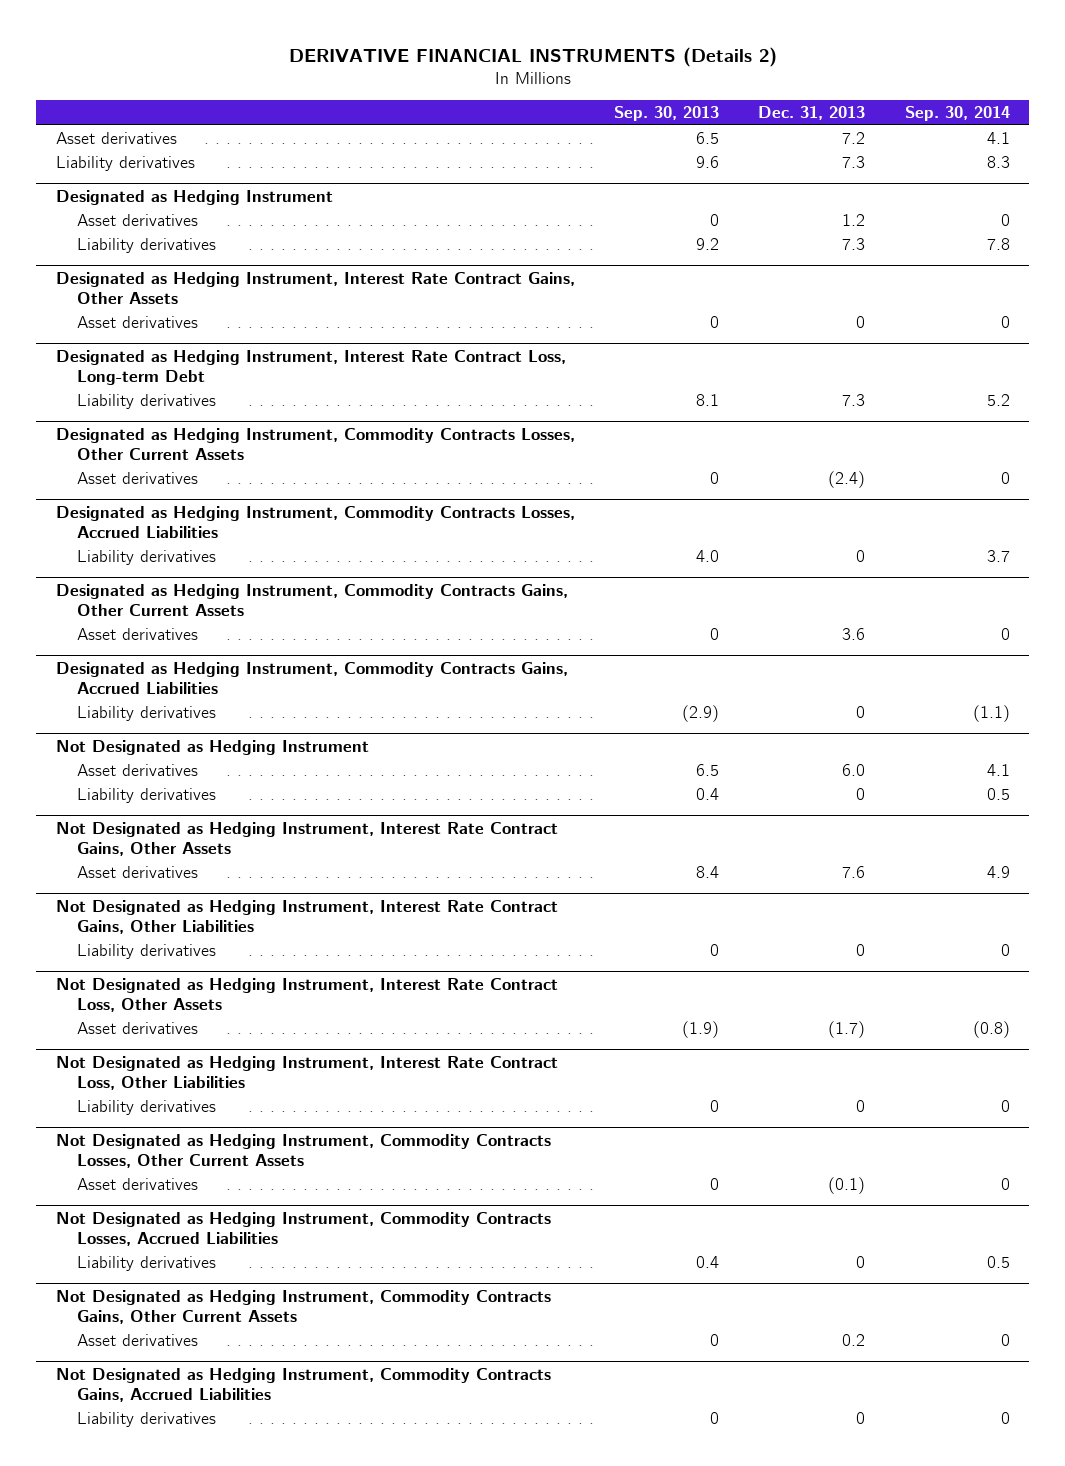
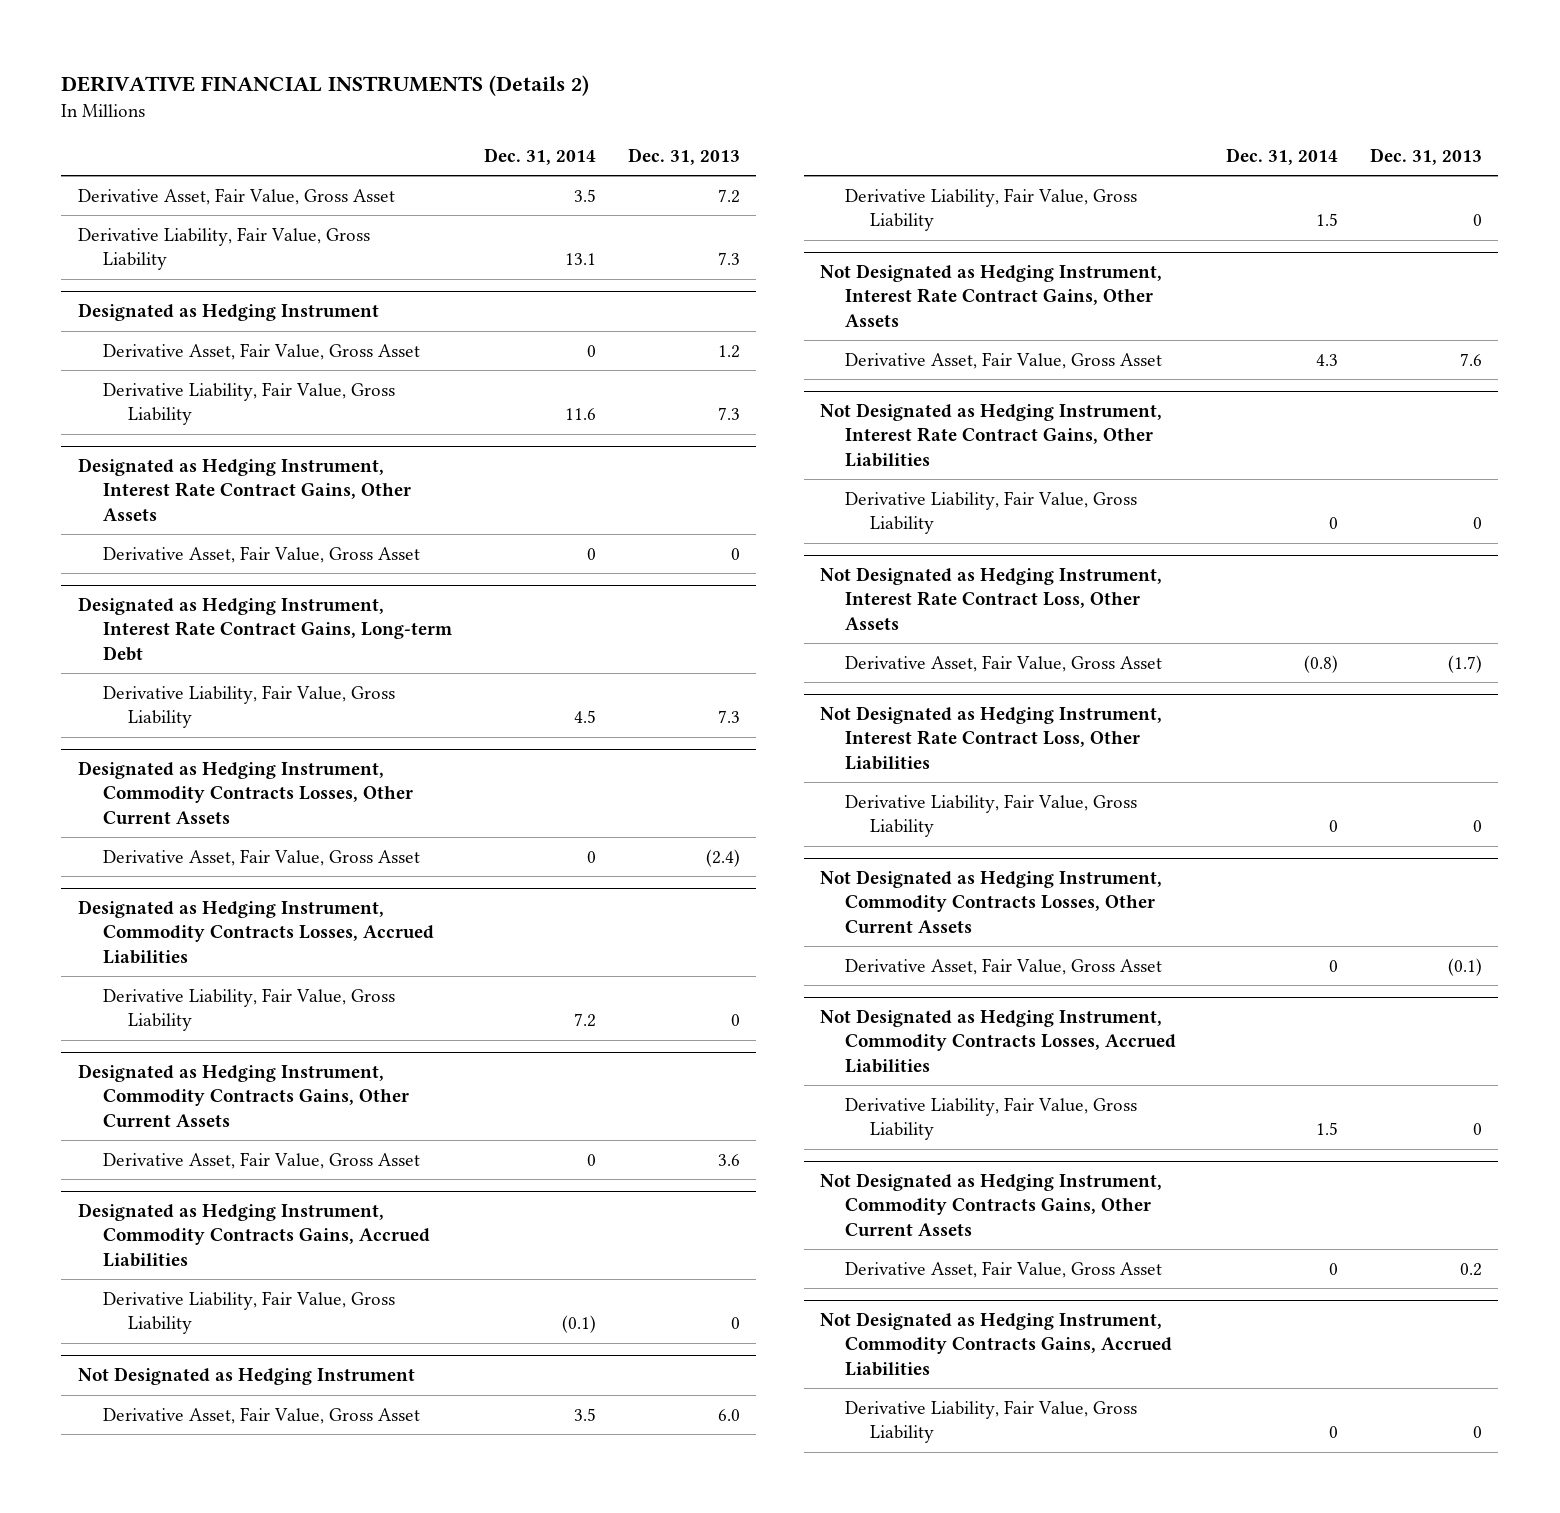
[614,106,720,122] Sep. 30, 2013 -> none
[904,106,1010,122] Sep. 30, 2014 -> none
none -> [483,147,596,165] Dec. 31, 2014
[55,131,177,144] Asset derivatives -> [77,187,395,205] Derivative Asset, Fair Value, Gross Asset
[55,155,195,171] Liability derivatives -> [77,226,370,271] Derivative Liability, Fair Value, Gross Liability
[77,213,199,226] Asset derivatives -> [102,342,420,360] Derivative Asset, Fair Value, Gross Asset
[77,237,217,253] Liability derivatives -> [102,381,395,426] Derivative Liability, Fair Value, Gross Liability
[77,315,199,328] Asset derivatives -> [102,545,420,563] Derivative Asset, Fair Value, Gross Asset
[55,349,566,385] Designated as Hedging Instrument, Interest Rate Contract Loss, Long-term Debt -> [77,597,452,661] Designated as Hedging Instrument, Interest Rate Contract Gains, Long-term Debt
[77,393,217,409] Liability derivatives -> [102,684,395,729] Derivative Liability, Fair Value, Gross Liability
[77,471,199,484] Asset derivatives -> [102,848,420,866] Derivative Asset, Fair Value, Gross Asset
[77,549,217,565] Liability derivatives -> [102,987,395,1032] Derivative Liability, Fair Value, Gross Liability
[77,627,199,640] Asset derivatives -> [102,1151,420,1169] Derivative Asset, Fair Value, Gross Asset
[77,705,217,721] Liability derivatives -> [102,1290,395,1335] Derivative Liability, Fair Value, Gross Liability
[77,763,199,776] Asset derivatives -> [102,1406,420,1424] Derivative Asset, Fair Value, Gross Asset
[77,787,217,803] Liability derivatives -> [844,187,1137,232] Derivative Liability, Fair Value, Gross Liability
[77,865,199,878] Asset derivatives -> [844,351,1162,369] Derivative Asset, Fair Value, Gross Asset
[77,943,217,959] Liability derivatives -> [844,490,1137,535] Derivative Liability, Fair Value, Gross Liability
[77,1021,199,1034] Asset derivatives -> [844,654,1162,672] Derivative Asset, Fair Value, Gross Asset
[77,1099,217,1115] Liability derivatives -> [844,793,1137,838] Derivative Liability, Fair Value, Gross Liability
[77,1177,199,1190] Asset derivatives -> [844,957,1162,975] Derivative Asset, Fair Value, Gross Asset
[77,1255,217,1271] Liability derivatives -> [844,1096,1137,1141] Derivative Liability, Fair Value, Gross Liability
[77,1333,199,1346] Asset derivatives -> [844,1260,1162,1278] Derivative Asset, Fair Value, Gross Asset
[77,1411,217,1427] Liability derivatives -> [844,1399,1137,1444] Derivative Liability, Fair Value, Gross Liability

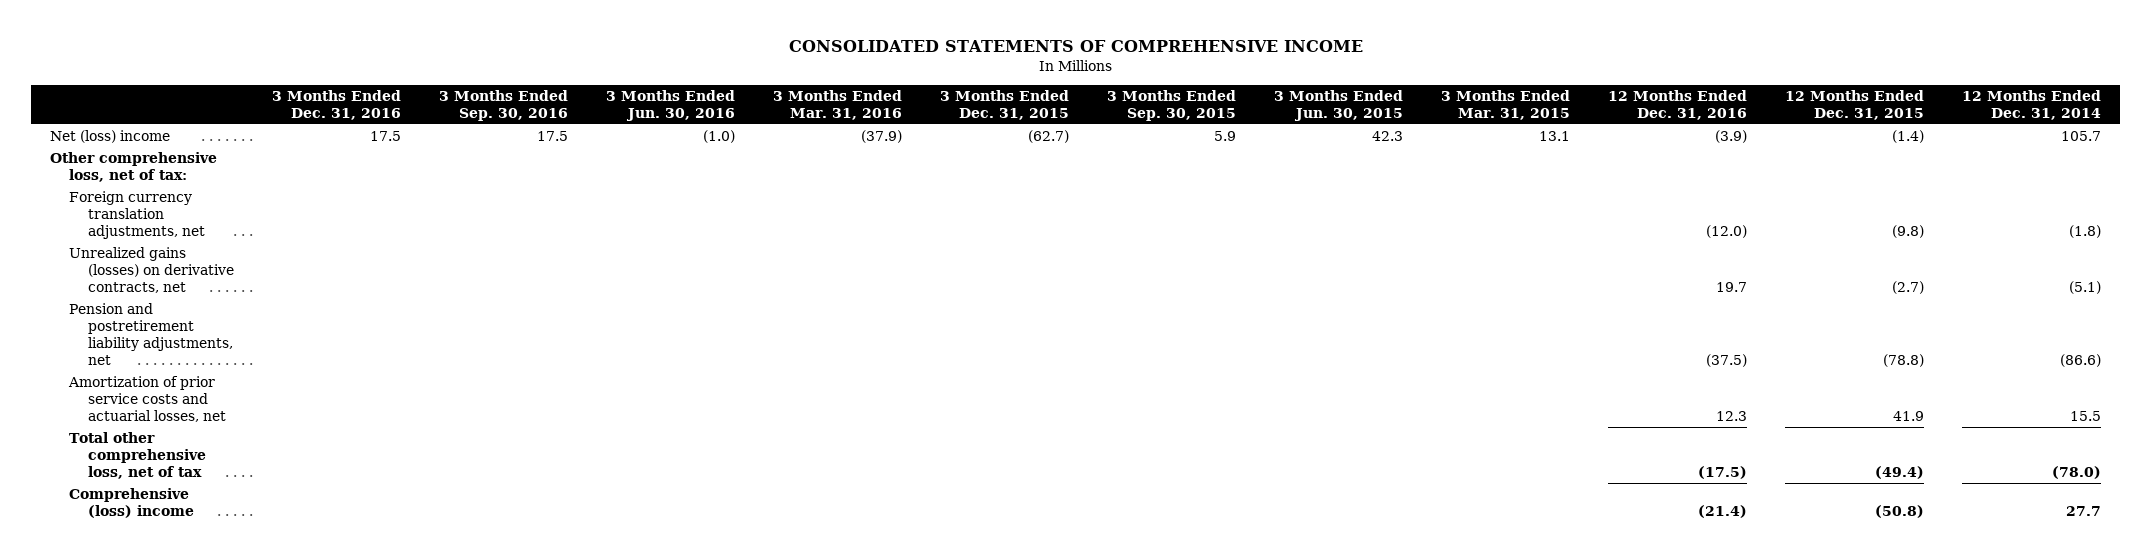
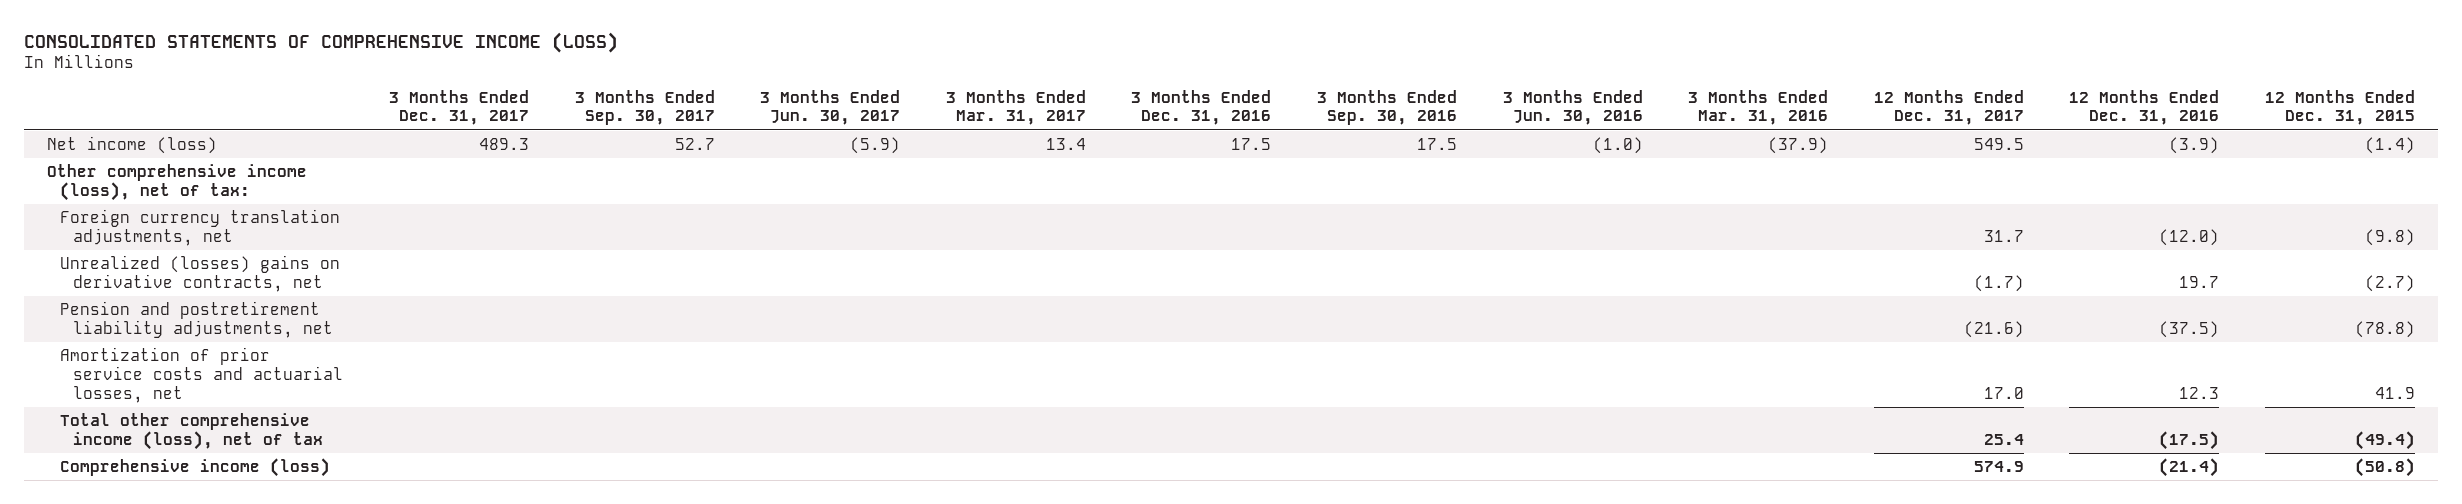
[788,40,1363,53] CONSOLIDATED STATEMENTS OF COMPREHENSIVE INCOME -> [23,31,618,53] CONSOLIDATED STATEMENTS OF COMPREHENSIVE INCOME (LOSS)
[939,89,1069,120] 3 Months Ended Dec. 31, 2015 -> none
[1106,89,1236,121] 3 Months Ended Sep. 30, 2015 -> none
[1273,89,1403,121] 3 Months Ended Jun. 30, 2015 -> none
[1440,89,1570,120] 3 Months Ended Mar. 31, 2015 -> none
[1961,89,2101,120] 12 Months Ended Dec. 31, 2014 -> none
none -> [388,89,529,126] 3 Months Ended Dec. 31, 2017
none -> [574,89,715,126] 3 Months Ended Sep. 30, 2017
none -> [760,89,901,126] 3 Months Ended Jun. 30, 2017
none -> [945,89,1086,126] 3 Months Ended Mar. 31, 2017
none -> [1873,89,2024,126] 12 Months Ended Dec. 31, 2017
[50,130,171,144] Net (loss) income -> [46,135,217,154] Net income (loss)
[50,152,218,182] Other comprehensive loss, net of tax: -> [46,163,307,201] Other comprehensive income (loss), net of tax:
[69,247,234,293] Unrealized gains (losses) on derivative contracts, net -> [60,254,341,292] Unrealized (losses) gains on derivative contracts, net
[69,432,206,479] Total other comprehensive loss, net of tax -> [60,412,324,450] Total other comprehensive income (loss), net of tax
[69,488,194,518] Comprehensive (loss) income -> [60,457,331,477] Comprehensive income (loss)

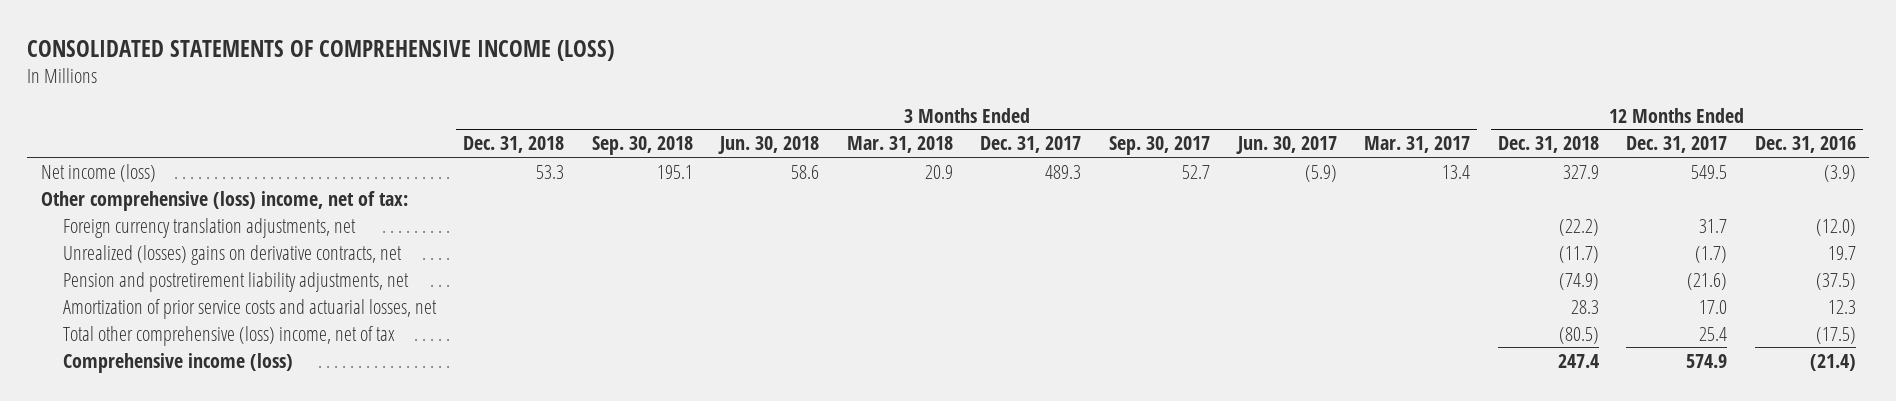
[1131,89,1272,126] 3 Months Ended Dec. 31, 2016 -> none
[1316,89,1457,126] 3 Months Ended Sep. 30, 2016 -> none
[1502,89,1643,126] 3 Months Ended Jun. 30, 2016 -> none
[1688,89,1829,126] 3 Months Ended Mar. 31, 2016 -> none
[2264,89,2415,126] 12 Months Ended Dec. 31, 2015 -> none
none -> [463,136,565,154] Dec. 31, 2018
none -> [591,136,693,156] Sep. 30, 2018
none -> [718,136,820,155] Jun. 30, 2018
none -> [846,136,953,154] Mar. 31, 2018
none -> [1497,136,1599,154] Dec. 31, 2018
[46,163,307,201] Other comprehensive income (loss), net of tax: -> [40,190,408,211] Other comprehensive (loss) income, net of tax:
[60,412,324,450] Total other comprehensive income (loss), net of tax -> [62,325,395,346] Total other comprehensive (loss) income, net of tax

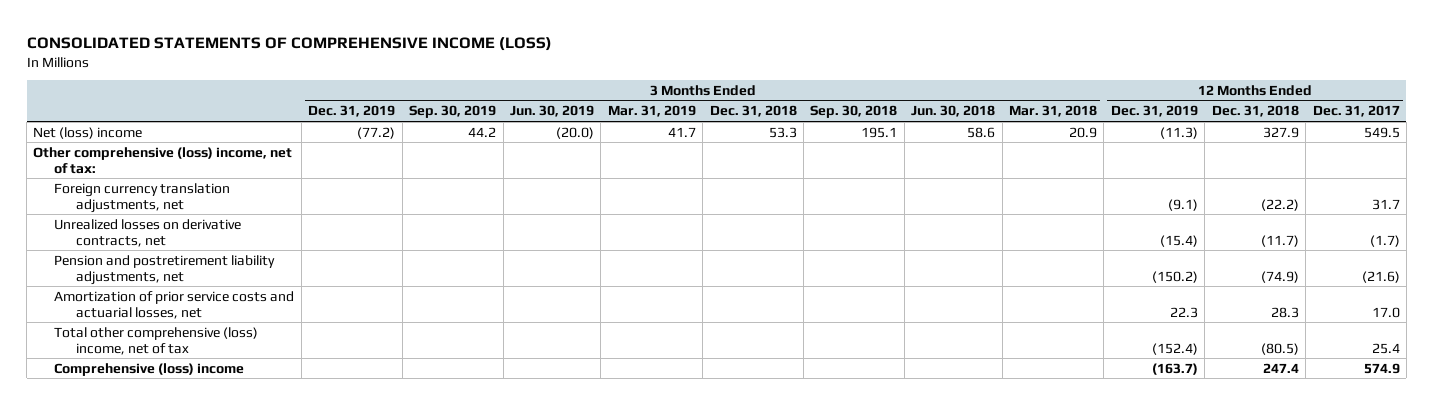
[980,136,1082,154] Dec. 31, 2017 -> none
[1109,136,1211,156] Sep. 30, 2017 -> none
[1235,136,1337,155] Jun. 30, 2017 -> none
[1364,136,1471,154] Mar. 31, 2017 -> none
[1754,136,1856,154] Dec. 31, 2016 -> none
none -> [308,105,396,118] Dec. 31, 2019
none -> [409,105,497,119] Sep. 30, 2019
none -> [509,105,594,118] Jun. 30, 2019
none -> [607,105,696,118] Mar. 31, 2019
none -> [1110,105,1198,118] Dec. 31, 2019
[40,163,156,182] Net income (loss) -> [33,126,143,139] Net (loss) income
[62,244,402,265] Unrealized (losses) gains on derivative contracts, net -> [54,218,242,247] Unrealized losses on derivative contracts, net
[62,352,293,373] Comprehensive income (loss) -> [54,362,245,376] Comprehensive (loss) income

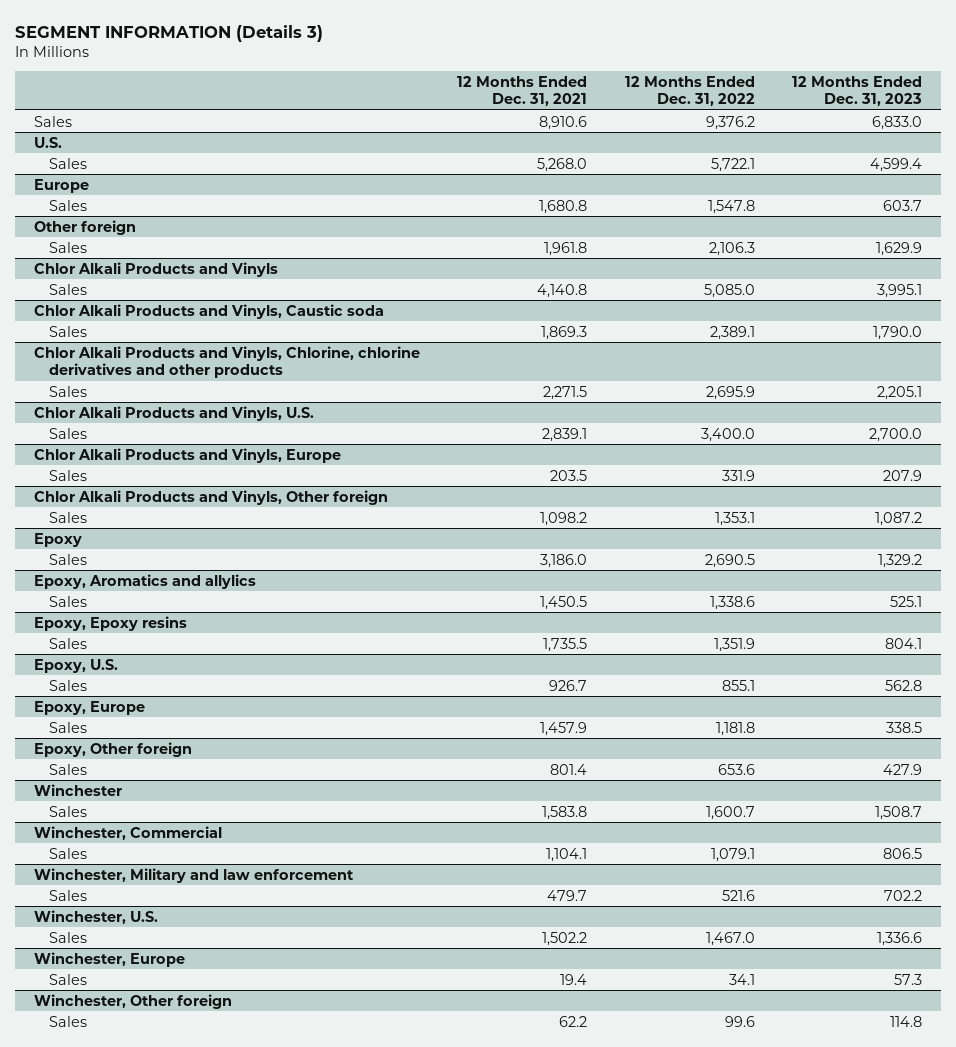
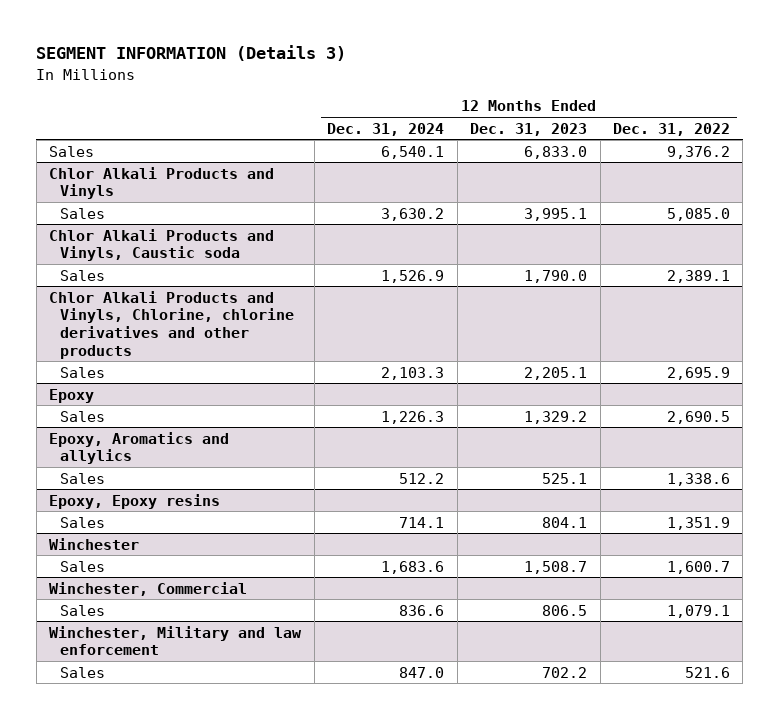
[457,75,588,107] 12 Months Ended Dec. 31, 2021 -> none
none -> [327,122,445,136] Dec. 31, 2024
[34,136,63,148] U.S. -> none
[49,157,88,169] Sales -> none
[34,178,90,193] Europe -> none
[49,199,88,211] Sales -> none
[34,219,137,235] Other foreign -> none
[49,241,88,253] Sales -> none
[34,405,315,421] Chlor Alkali Products and Vinyls, U.S. -> none
[49,427,88,439] Sales -> none
[34,447,342,463] Chlor Alkali Products and Vinyls, Europe -> none
[49,469,88,481] Sales -> none
[34,489,389,505] Chlor Alkali Products and Vinyls, Other foreign -> none
[49,511,88,523] Sales -> none
[34,658,119,673] Epoxy, U.S. -> none
[49,679,88,691] Sales -> none
[34,700,146,715] Epoxy, Europe -> none
[49,721,88,733] Sales -> none
[34,741,193,757] Epoxy, Other foreign -> none
[49,763,88,775] Sales -> none
[34,909,159,924] Winchester, U.S. -> none
[49,931,88,943] Sales -> none
[34,951,186,967] Winchester, Europe -> none
[49,973,88,985] Sales -> none
[34,993,233,1009] Winchester, Other foreign -> none
[49,1015,88,1027] Sales -> none

